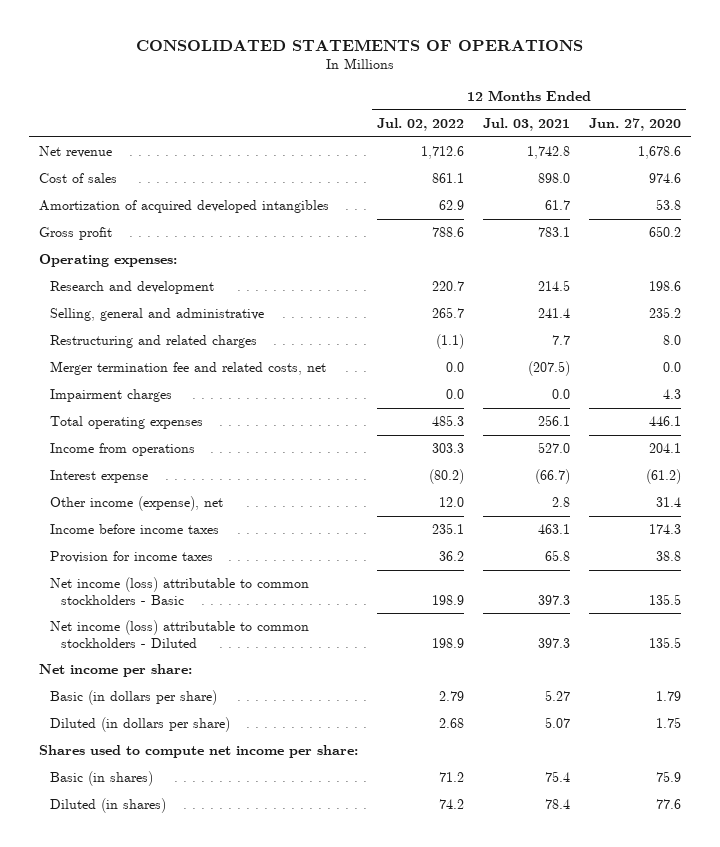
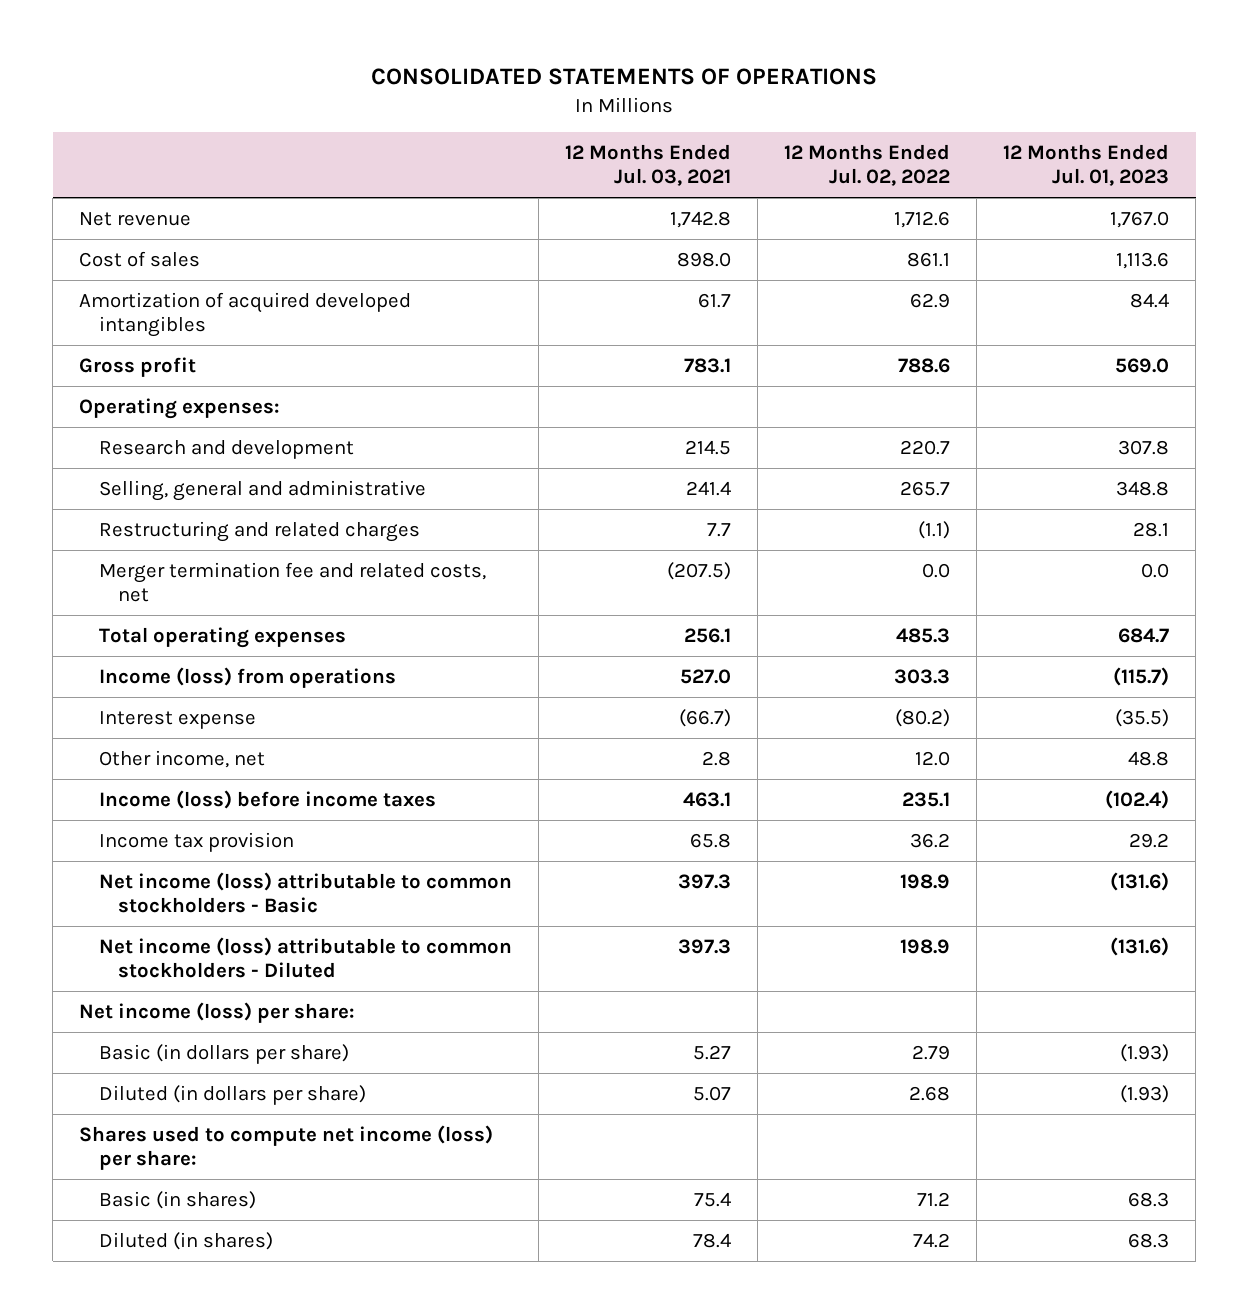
[589,117,682,131] Jun. 27, 2020 -> none
none -> [1003,143,1170,187] 12 Months Ended Jul. 01, 2023
[49,389,172,403] Impairment charges -> none
[49,443,195,457] Income from operations -> [98,666,396,688] Income (loss) from operations
[49,496,223,512] Other income (expense), net -> [98,749,265,768] Other income, net
[49,524,219,535] Income before income taxes -> [98,789,436,809] Income (loss) before income taxes
[49,551,213,564] Provision for income taxes -> [98,831,294,852] Income tax provision
[38,664,192,678] Net income per share: -> [79,1001,356,1023] Net income (loss) per share:
[38,745,358,759] Shares used to compute net income per share: -> [79,1124,494,1171] Shares used to compute net income (loss) per share:

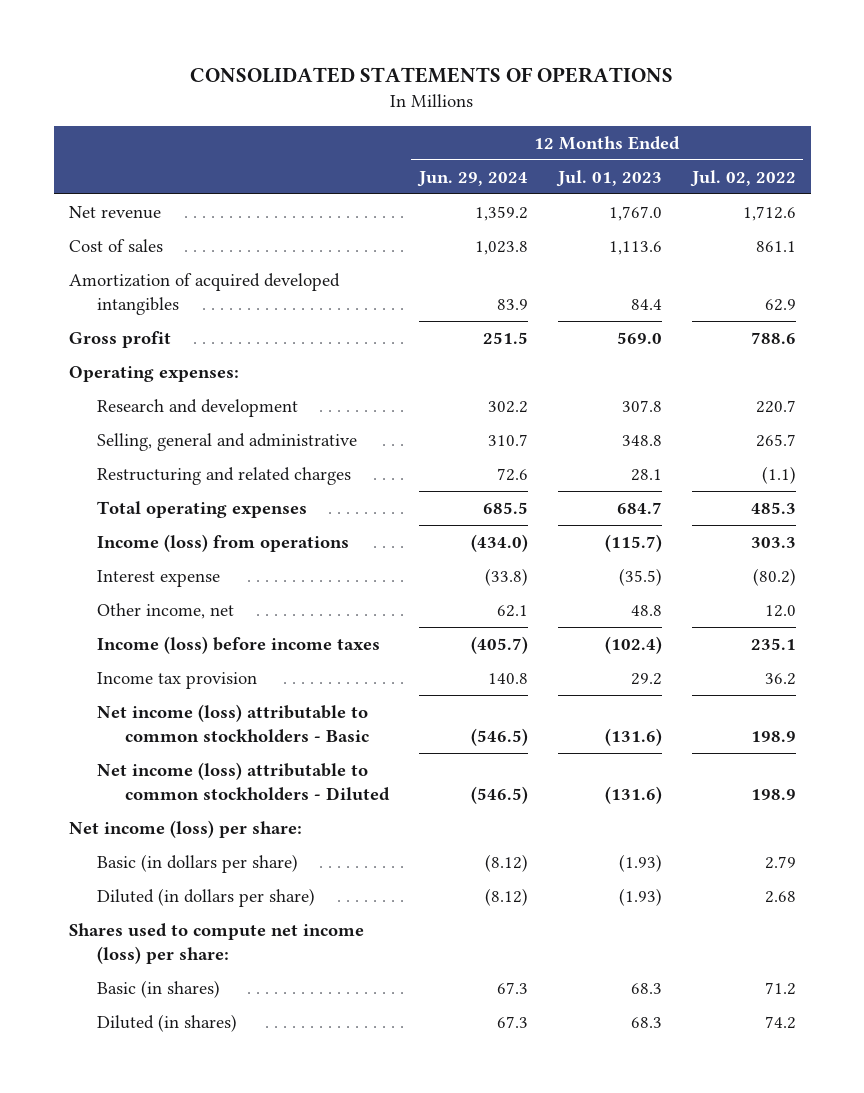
[564,143,731,187] 12 Months Ended Jul. 03, 2021 -> none
none -> [416,170,528,187] Jun. 29, 2024
[98,561,486,603] Merger termination fee and related costs, net -> none

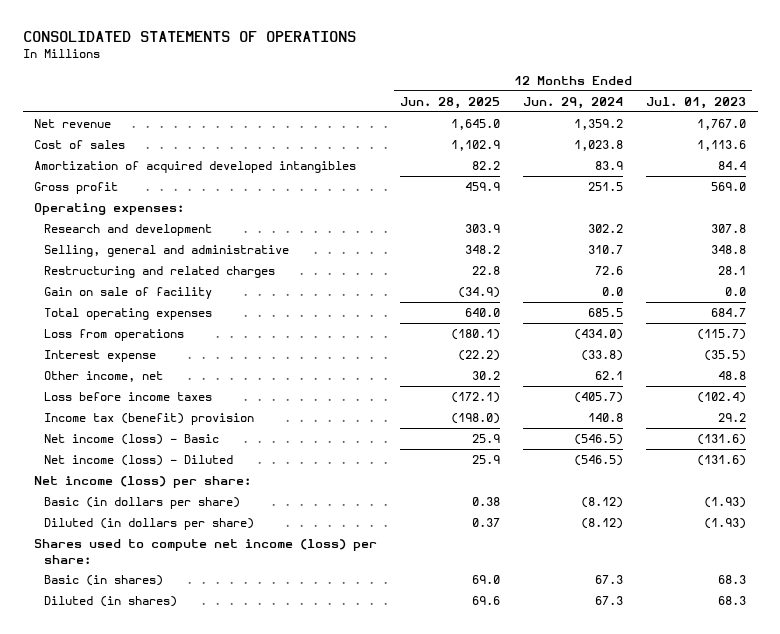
[689,169,796,187] Jul. 02, 2022 -> none
none -> [400,96,501,109] Jun. 28, 2025
none -> [43,286,212,299] Gain on sale of facility
[96,534,349,553] Income (loss) from operations -> [43,328,184,341] Loss from operations
[96,636,380,655] Income (loss) before income taxes -> [43,391,212,401] Loss before income taxes
[96,672,257,690] Income tax provision -> [43,412,254,425] Income tax (benefit) provision
[96,704,369,743] Net income (loss) attributable to common stockholders - Basic -> [43,433,219,445] Net income (loss) - Basic
[96,762,390,801] Net income (loss) attributable to common stockholders - Diluted -> [43,454,233,466] Net income (loss) - Diluted

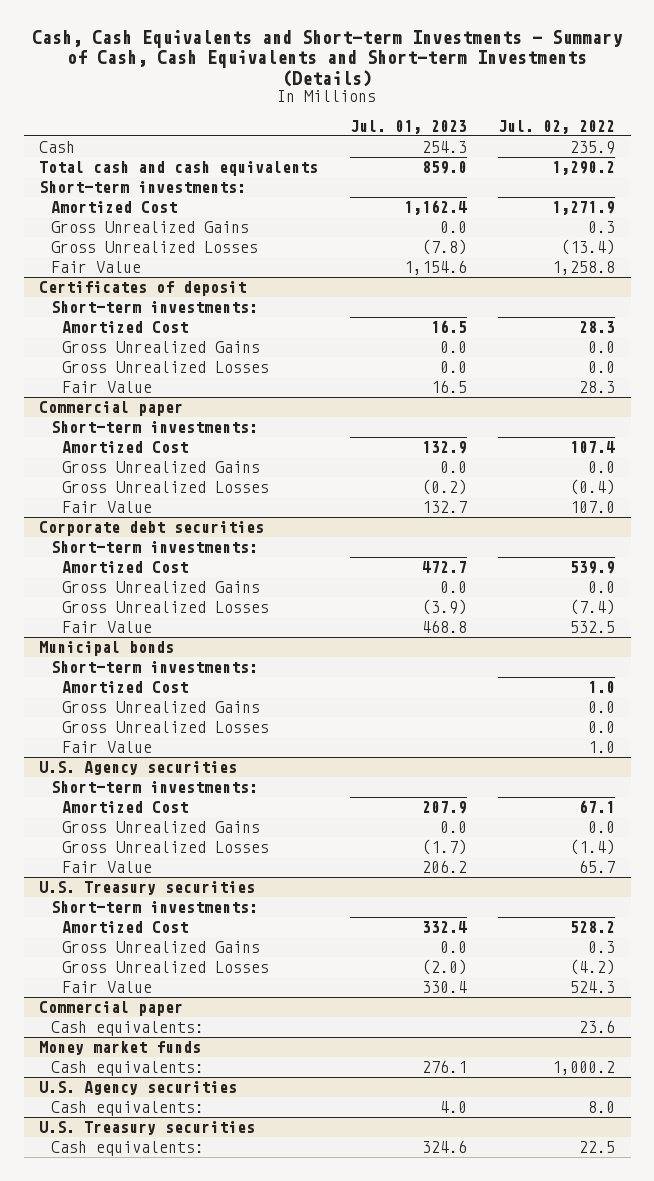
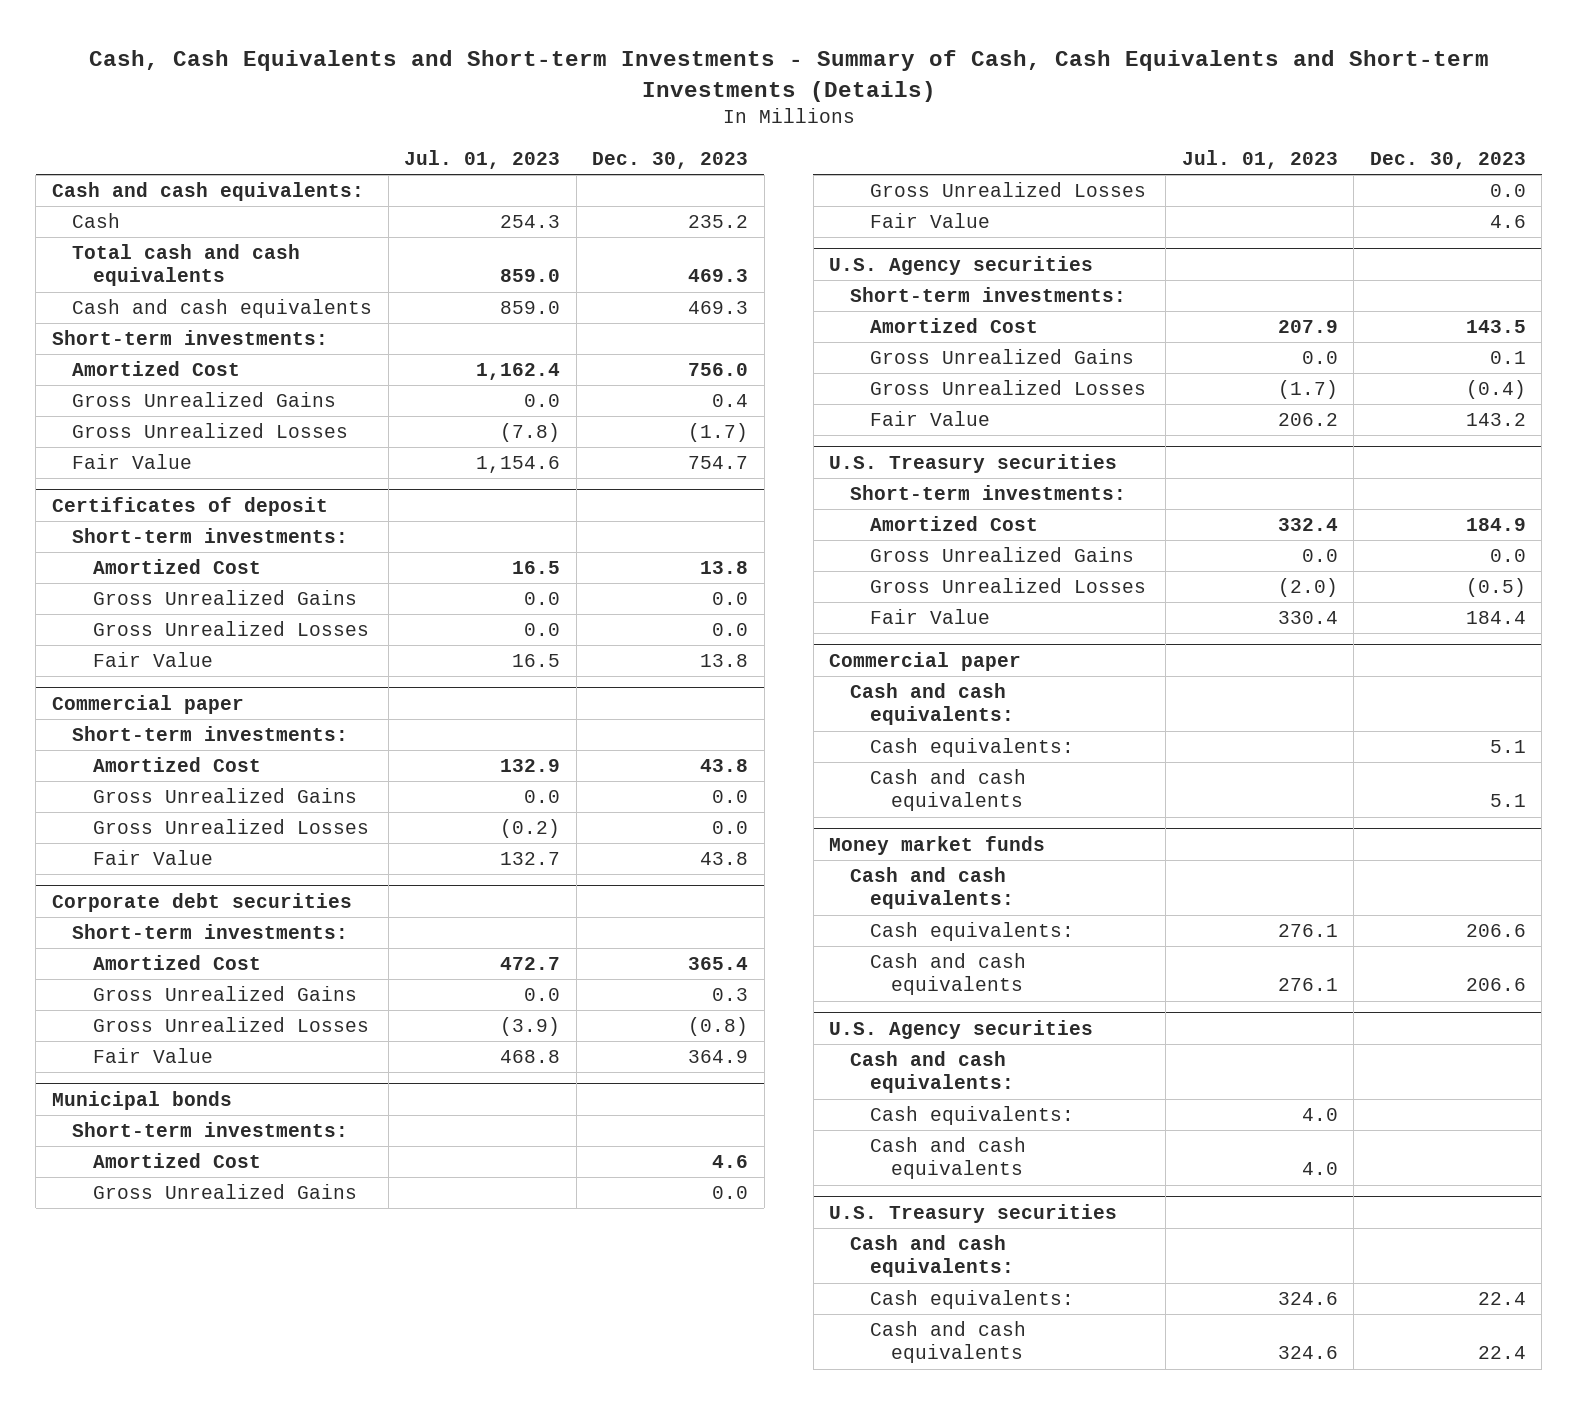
[498,119,616,134] Jul. 02, 2022 -> none
none -> [592,152,749,170] Dec. 30, 2023
none -> [51,182,364,202] Cash and cash equivalents:
none -> [72,299,373,319] Cash and cash equivalents
none -> [849,683,1015,726] Cash and cash equivalents:
none -> [870,769,1027,812] Cash and cash equivalents
none -> [849,867,1015,910] Cash and cash equivalents:
none -> [870,953,1027,996] Cash and cash equivalents
none -> [849,1051,1015,1094] Cash and cash equivalents:
none -> [870,1137,1027,1180] Cash and cash equivalents
none -> [849,1235,1015,1278] Cash and cash equivalents:
none -> [870,1321,1027,1364] Cash and cash equivalents

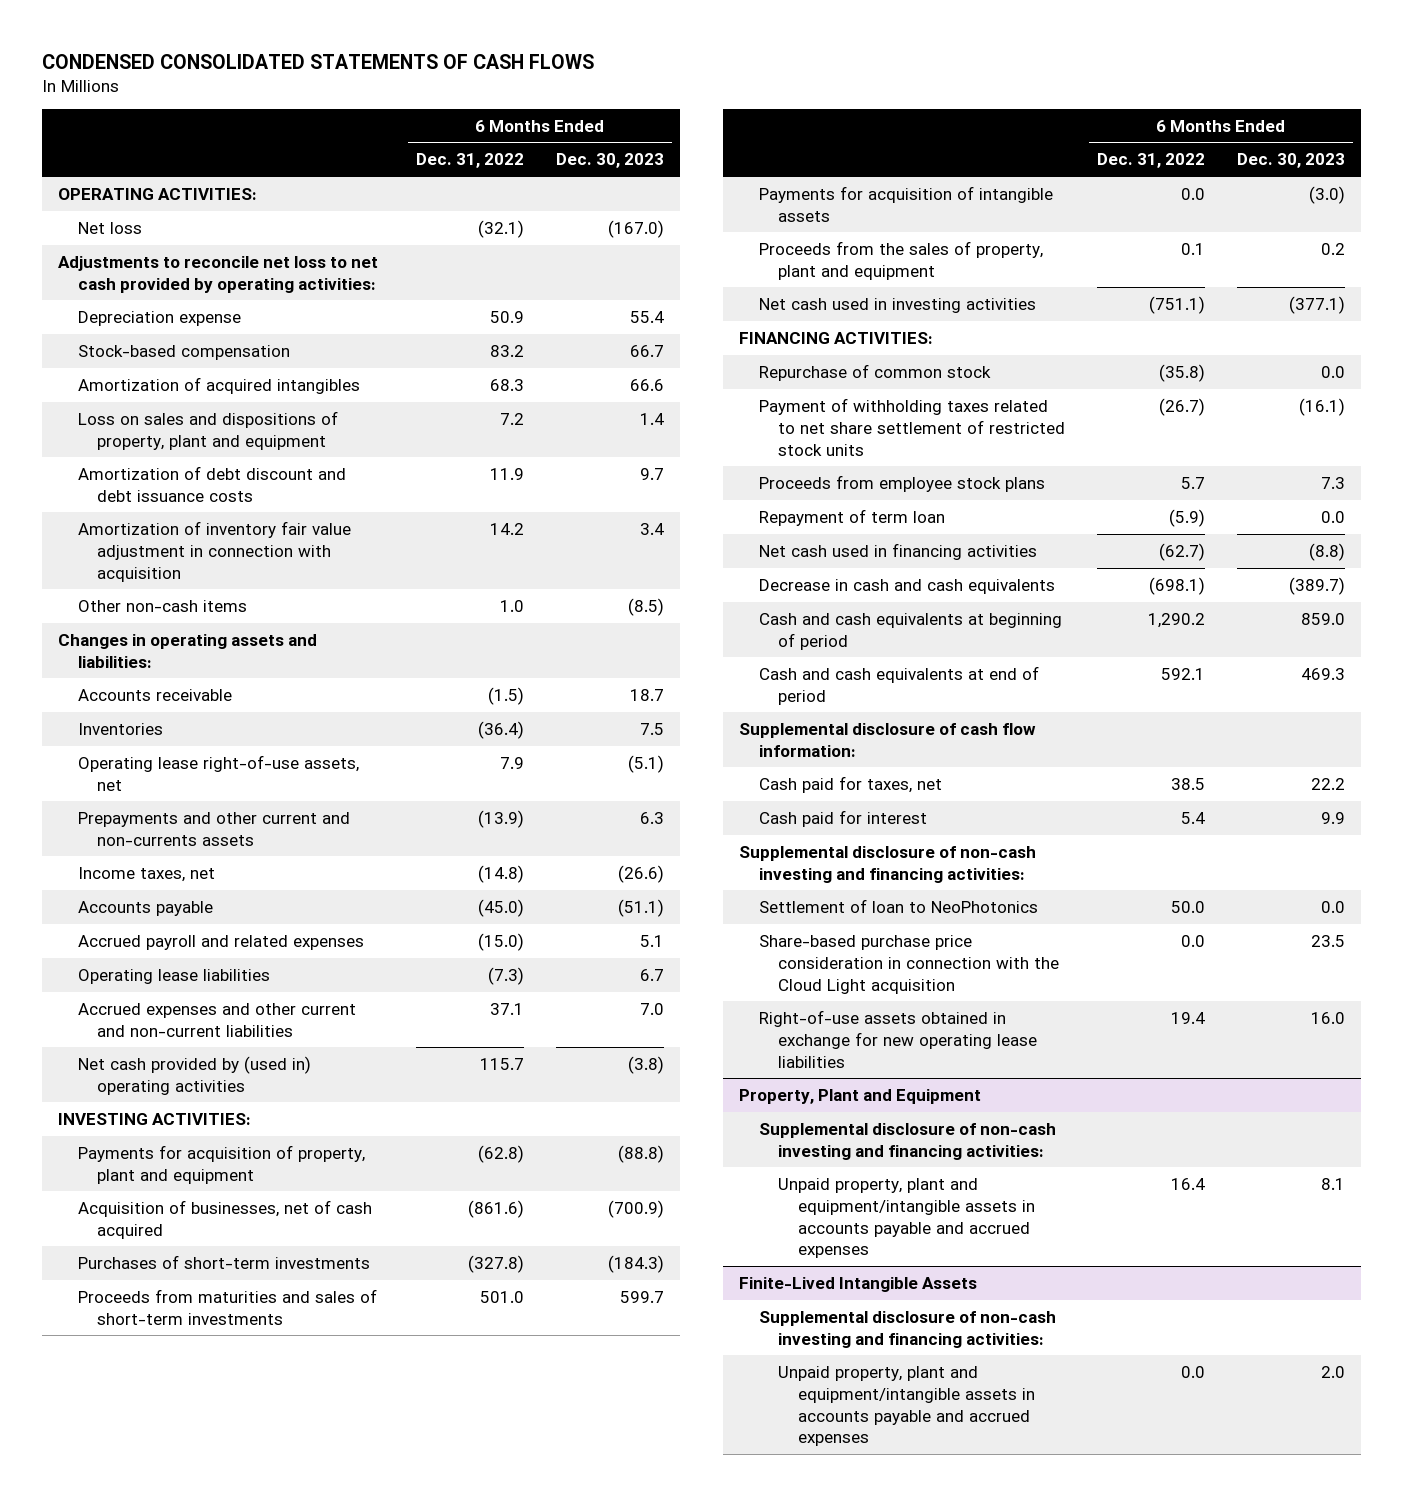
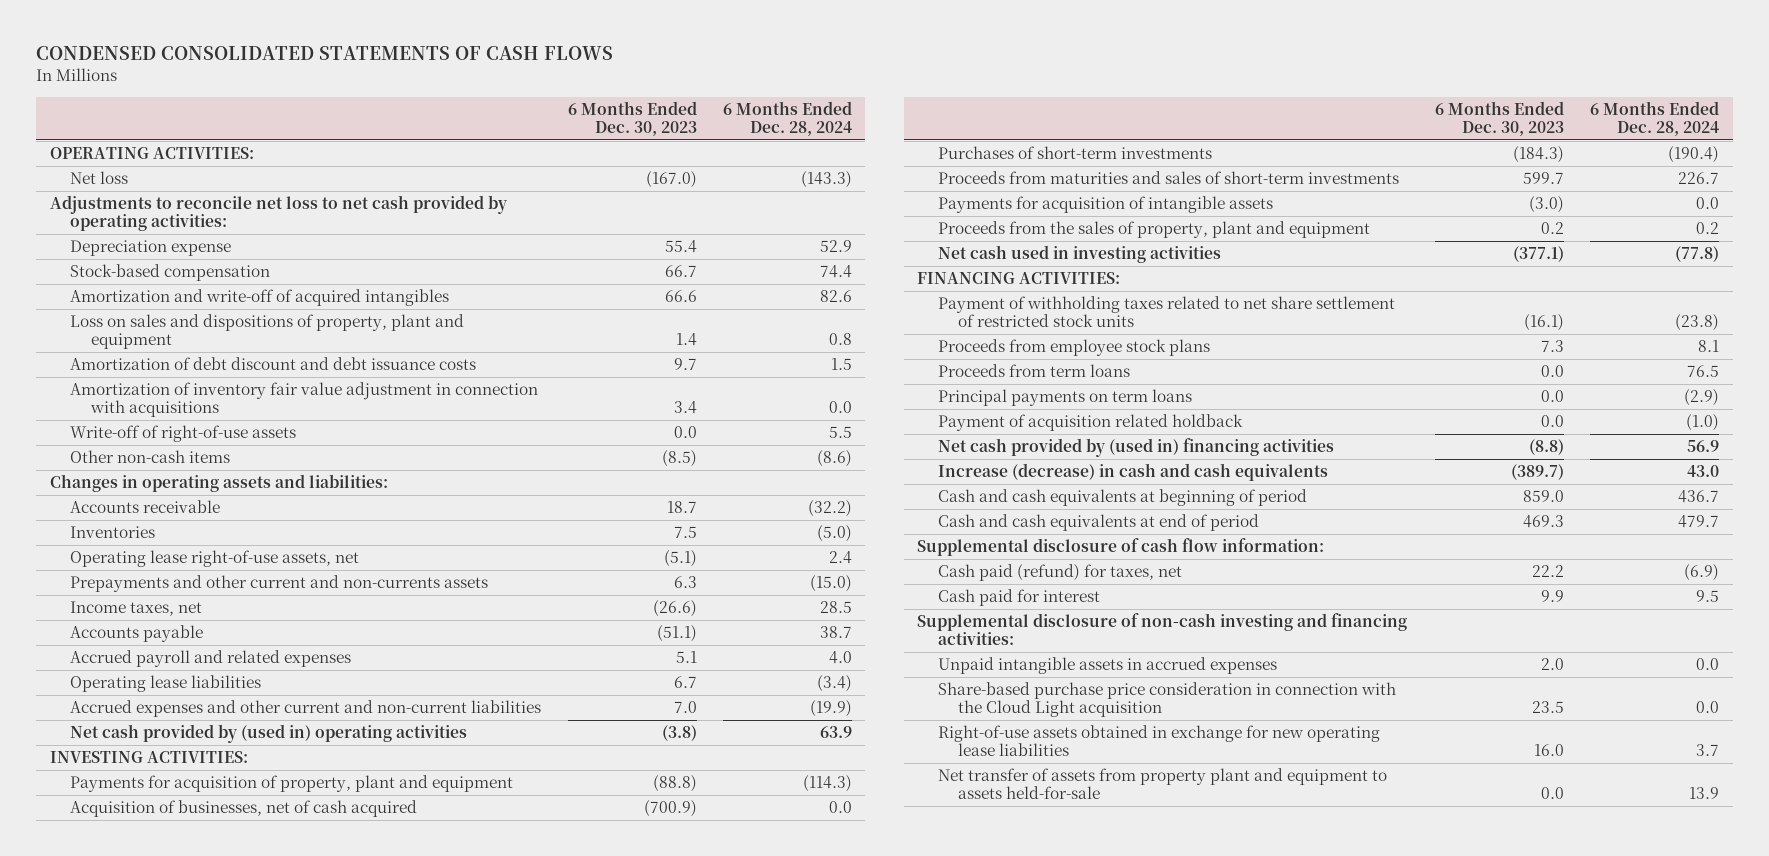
[416,153,525,169] Dec. 31, 2022 -> none
none -> [722,100,852,137] 6 Months Ended Dec. 28, 2024
[77,376,360,394] Amortization of acquired intangibles -> [70,289,450,307] Amortization and write-off of acquired intangibles
[77,520,351,582] Amortization of inventory fair value adjustment in connection with acquisition -> [70,382,539,418] Amortization of inventory fair value adjustment in connection with acquisitions
none -> [70,425,297,443] Write-off of right-of-use assets
[758,363,991,381] Repurchase of common stock -> none
none -> [937,364,1130,378] Proceeds from term loans
[758,508,945,526] Repayment of term loan -> [937,389,1192,407] Principal payments on term loans
none -> [937,414,1243,432] Payment of acquisition related holdback
[758,542,1037,560] Net cash used in financing activities -> [937,438,1334,458] Net cash provided by (used in) financing activities
[758,578,1055,594] Decrease in cash and cash equivalents -> [937,463,1328,482] Increase (decrease) in cash and cash equivalents
[758,775,942,793] Cash paid for taxes, net -> [937,564,1182,582] Cash paid (refund) for taxes, net
[758,898,1038,913] Settlement of loan to NeoPhotonics -> none
none -> [937,657,1277,675] Unpaid intangible assets in accrued expenses
[739,1088,982,1104] Property, Plant and Equipment -> none
[758,1122,1056,1160] Supplemental disclosure of non-cash investing and financing activities: -> none
[778,1177,1035,1259] Unpaid property, plant and equipment/intangible assets in accounts payable and accrued expenses -> none
[739,1276,978,1292] Finite-Lived Intangible Assets -> none
[758,1310,1056,1348] Supplemental disclosure of non-cash investing and financing activities: -> none
[778,1365,1035,1447] Unpaid property, plant and equipment/intangible assets in accounts payable and accrued expenses -> none
none -> [937,768,1387,800] Net transfer of assets from property plant and equipment to assets held-for-sale

